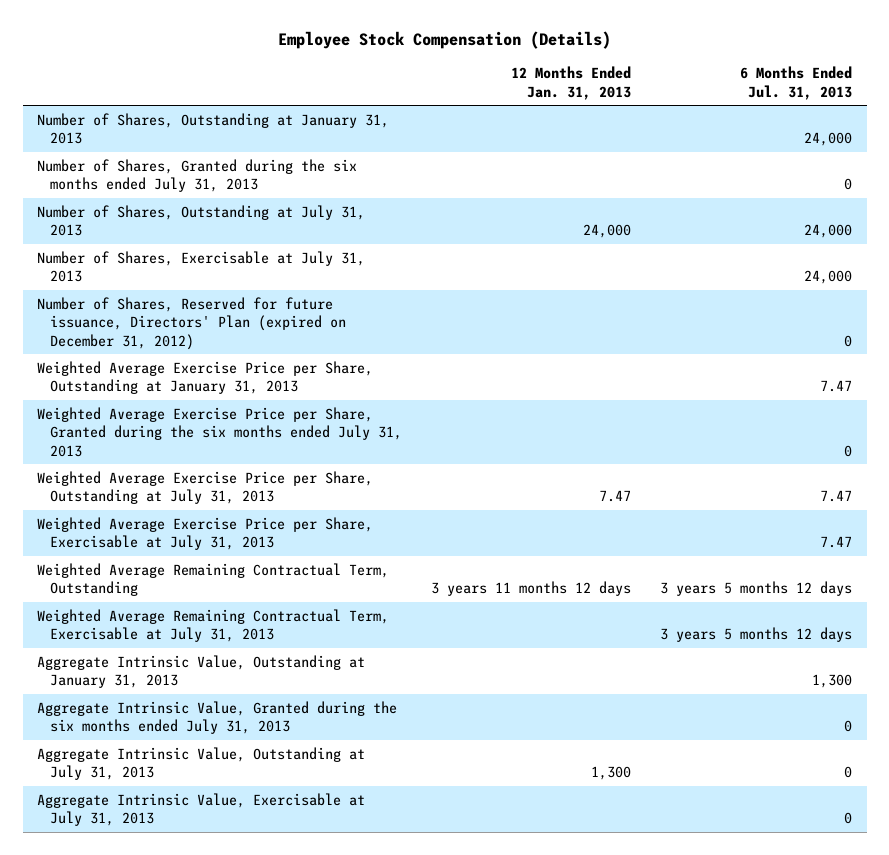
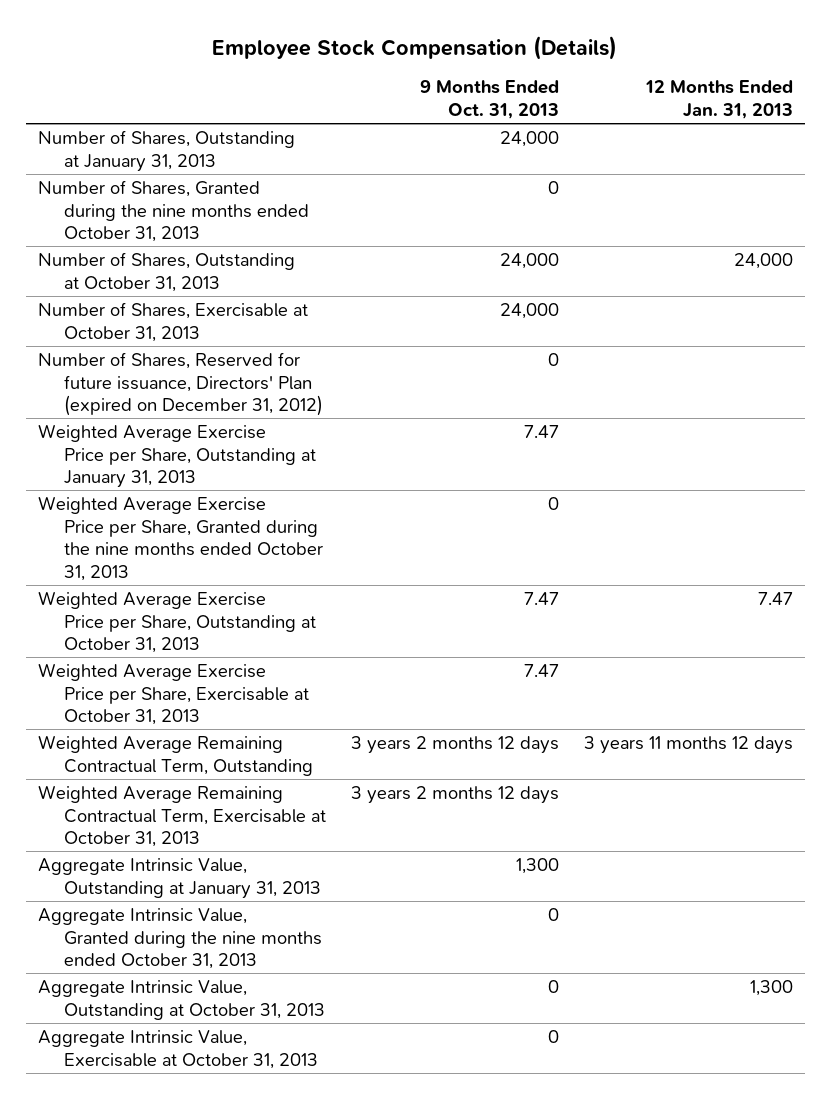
[740,66,853,100] 6 Months Ended Jul. 31, 2013 -> none
none -> [420,80,560,119] 9 Months Ended Oct. 31, 2013
[37,158,358,193] Number of Shares, Granted during the six months ended July 31, 2013 -> [38,179,310,243] Number of Shares, Granted during the nine months ended October 31, 2013
[37,204,366,237] Number of Shares, Outstanding at July 31, 2013 -> [38,251,296,292] Number of Shares, Outstanding at October 31, 2013
[37,250,366,283] Number of Shares, Exercisable at July 31, 2013 -> [38,301,309,342] Number of Shares, Exercisable at October 31, 2013
[37,406,402,457] Weighted Average Exercise Price per Share, Granted during the six months ended July 31, 2013 -> [38,495,324,581] Weighted Average Exercise Price per Share, Granted during the nine months ended October 31, 2013
[37,470,374,505] Weighted Average Exercise Price per Share, Outstanding at July 31, 2013 -> [38,590,317,654] Weighted Average Exercise Price per Share, Outstanding at October 31, 2013
[37,516,374,551] Weighted Average Exercise Price per Share, Exercisable at July 31, 2013 -> [38,662,310,726] Weighted Average Exercise Price per Share, Exercisable at October 31, 2013
[37,608,390,643] Weighted Average Remaining Contractual Term, Exercisable at July 31, 2013 -> [38,784,327,848] Weighted Average Remaining Contractual Term, Exercisable at October 31, 2013
[37,700,398,735] Aggregate Intrinsic Value, Granted during the six months ended July 31, 2013 -> [38,907,323,970] Aggregate Intrinsic Value, Granted during the nine months ended October 31, 2013
[37,746,366,781] Aggregate Intrinsic Value, Outstanding at July 31, 2013 -> [38,979,326,1020] Aggregate Intrinsic Value, Outstanding at October 31, 2013
[37,792,366,827] Aggregate Intrinsic Value, Exercisable at July 31, 2013 -> [38,1029,319,1069] Aggregate Intrinsic Value, Exercisable at October 31, 2013

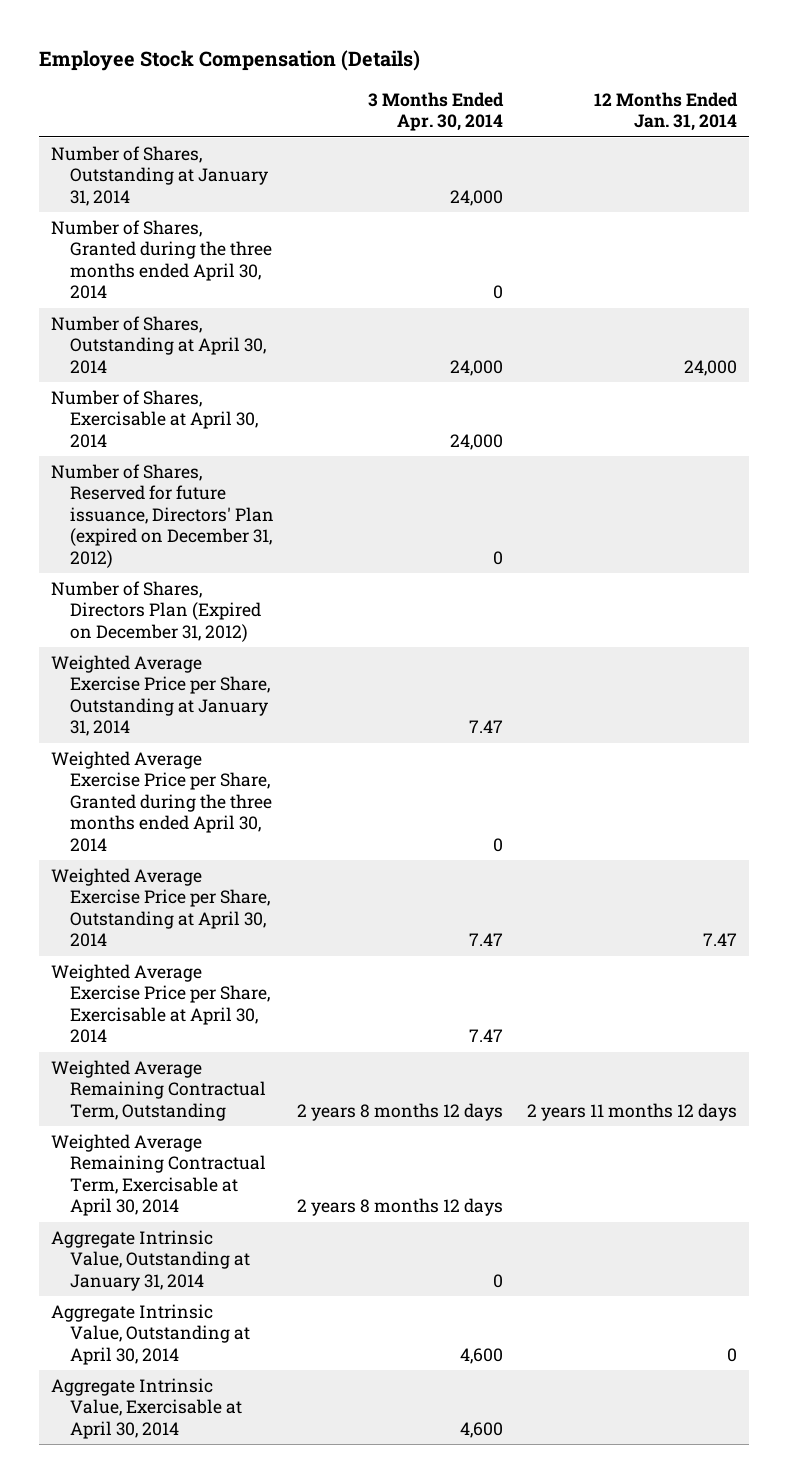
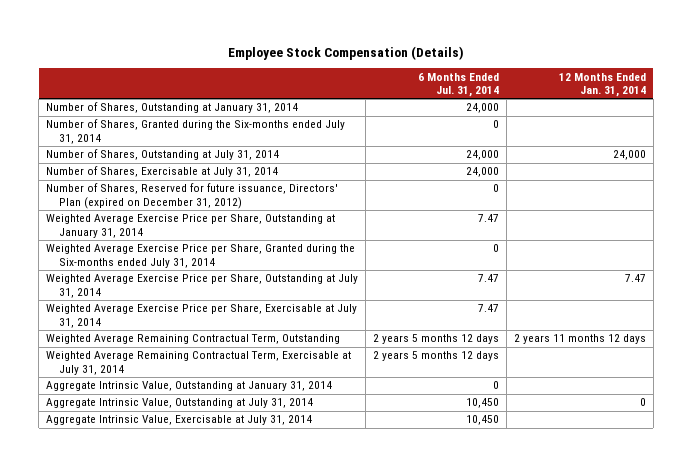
[368,91,505,132] 3 Months Ended Apr. 30, 2014 -> none
none -> [417,72,499,98] 6 Months Ended Jul. 31, 2014
[51,219,272,300] Number of Shares, Granted during the three months ended April 30, 2014 -> [46,119,346,145] Number of Shares, Granted during the Six-months ended July 31, 2014
[51,315,266,374] Number of Shares, Outstanding at April 30, 2014 -> [46,149,280,161] Number of Shares, Outstanding at July 31, 2014
[51,389,258,448] Number of Shares, Exercisable at April 30, 2014 -> [46,166,279,178] Number of Shares, Exercisable at July 31, 2014
[51,580,261,642] Number of Shares, Directors Plan (Expired on December 31, 2012) -> none
[51,750,272,852] Weighted Average Exercise Price per Share, Granted during the three months ended April 30, 2014 -> [46,244,356,269] Weighted Average Exercise Price per Share, Granted during the Six-months ended July 31, 2014
[51,867,270,948] Weighted Average Exercise Price per Share, Outstanding at April 30, 2014 -> [46,274,359,299] Weighted Average Exercise Price per Share, Outstanding at July 31, 2014
[51,963,270,1044] Weighted Average Exercise Price per Share, Exercisable at April 30, 2014 -> [46,304,358,329] Weighted Average Exercise Price per Share, Exercisable at July 31, 2014
[51,1133,266,1217] Weighted Average Remaining Contractual Term, Exercisable at April 30, 2014 -> [46,351,352,376] Weighted Average Remaining Contractual Term, Exercisable at July 31, 2014
[51,1303,250,1365] Aggregate Intrinsic Value, Outstanding at April 30, 2014 -> [46,398,314,409] Aggregate Intrinsic Value, Outstanding at July 31, 2014
[51,1377,242,1439] Aggregate Intrinsic Value, Exercisable at April 30, 2014 -> [46,415,313,426] Aggregate Intrinsic Value, Exercisable at July 31, 2014

